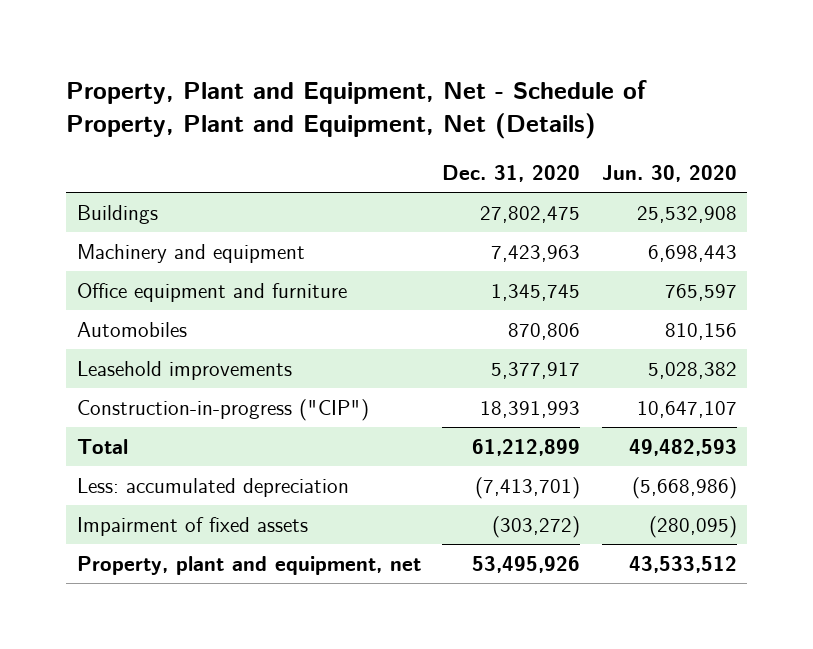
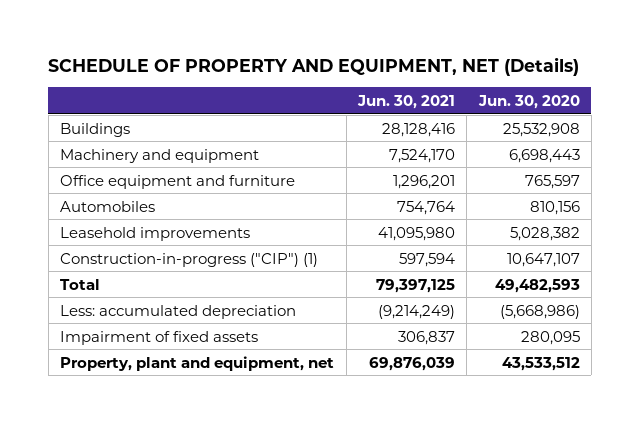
[66,80,648,140] Property, Plant and Equipment, Net - Schedule of Property, Plant and Equipment, Net (Details) -> [48,57,580,77] SCHEDULE OF PROPERTY AND EQUIPMENT, NET (Details)
[442,165,581,183] Dec. 31, 2020 -> none
none -> [356,94,455,109] Jun. 30, 2021
[76,398,369,421] Construction-in-progress ("CIP") -> [60,252,319,267] Construction-in-progress ("CIP") (1)
[648,515,737,538] (280,095) -> [520,330,580,345] 280,095

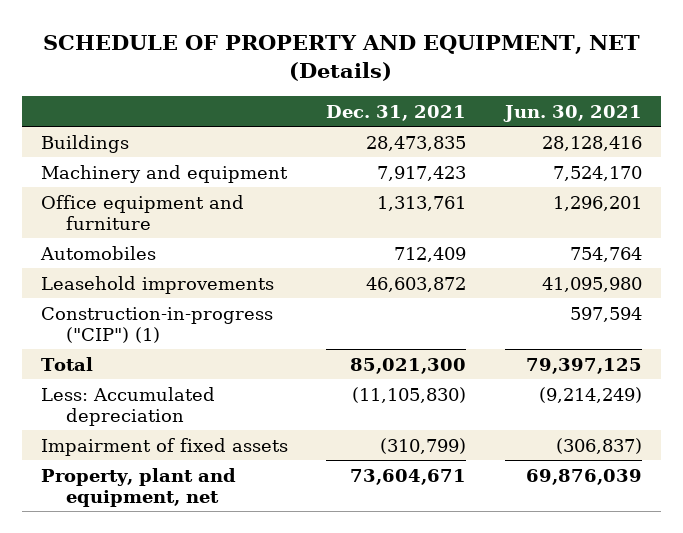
[477,94,580,109] Jun. 30, 2020 -> none
none -> [326,104,467,121] Dec. 31, 2021
[60,304,297,319] Less: accumulated depreciation -> [41,386,216,426] Less: Accumulated depreciation
[397,330,455,345] 306,837 -> [555,437,642,454] (306,837)

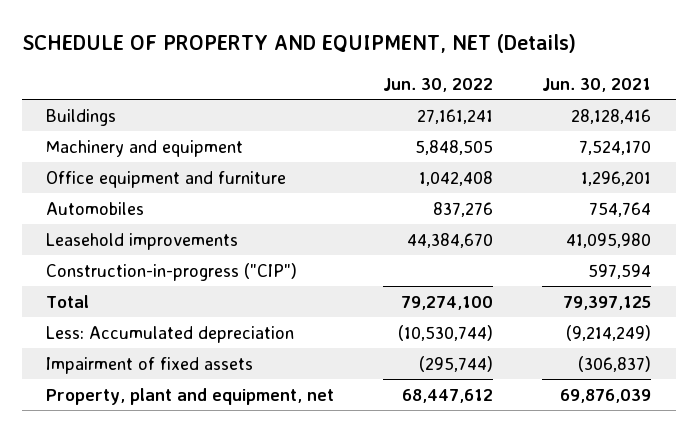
[326,104,467,121] Dec. 31, 2021 -> none
none -> [383,77,494,92] Jun. 30, 2022
[41,306,274,343] Construction-in-progress ("CIP") (1) -> [46,262,298,281] Construction-in-progress ("CIP")

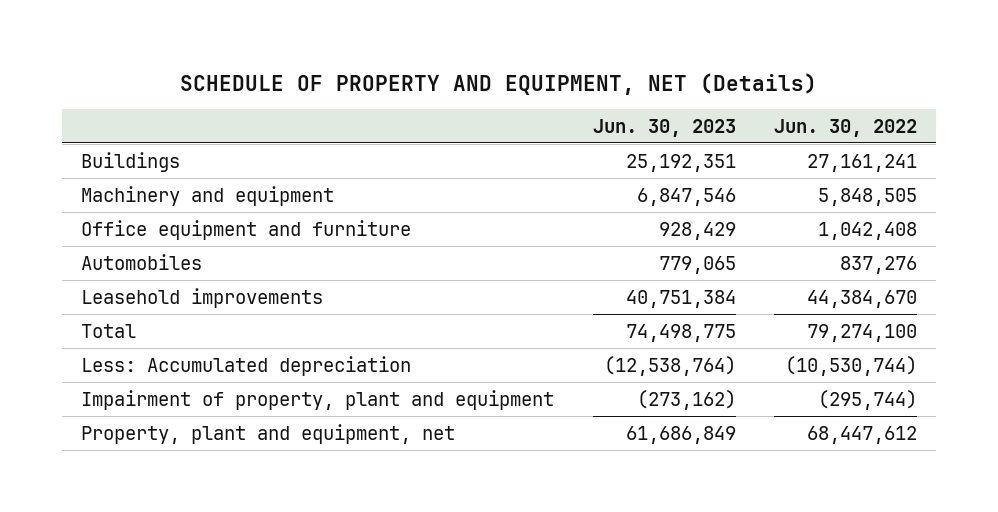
[542,77,652,92] Jun. 30, 2021 -> none
none -> [592,118,736,137] Jun. 30, 2023
[46,262,298,281] Construction-in-progress ("CIP") -> none
[46,356,254,374] Impairment of fixed assets -> [81,389,555,410] Impairment of property, plant and equipment

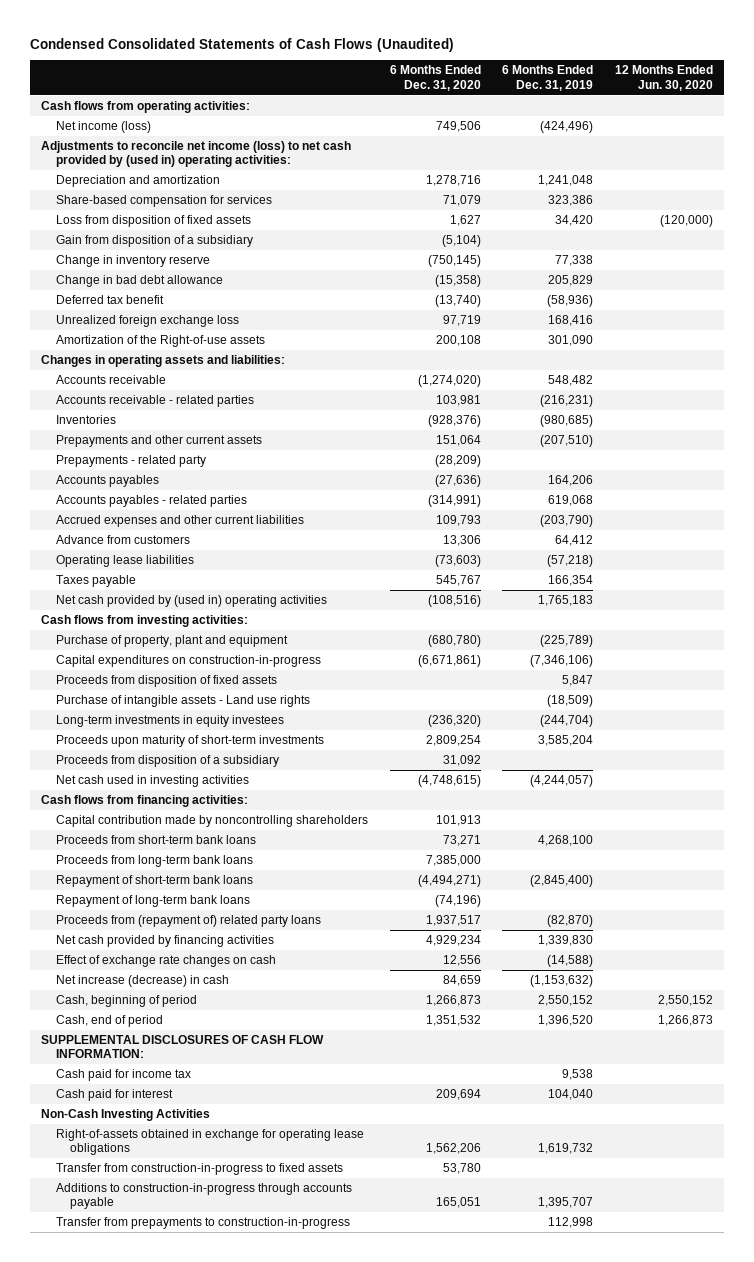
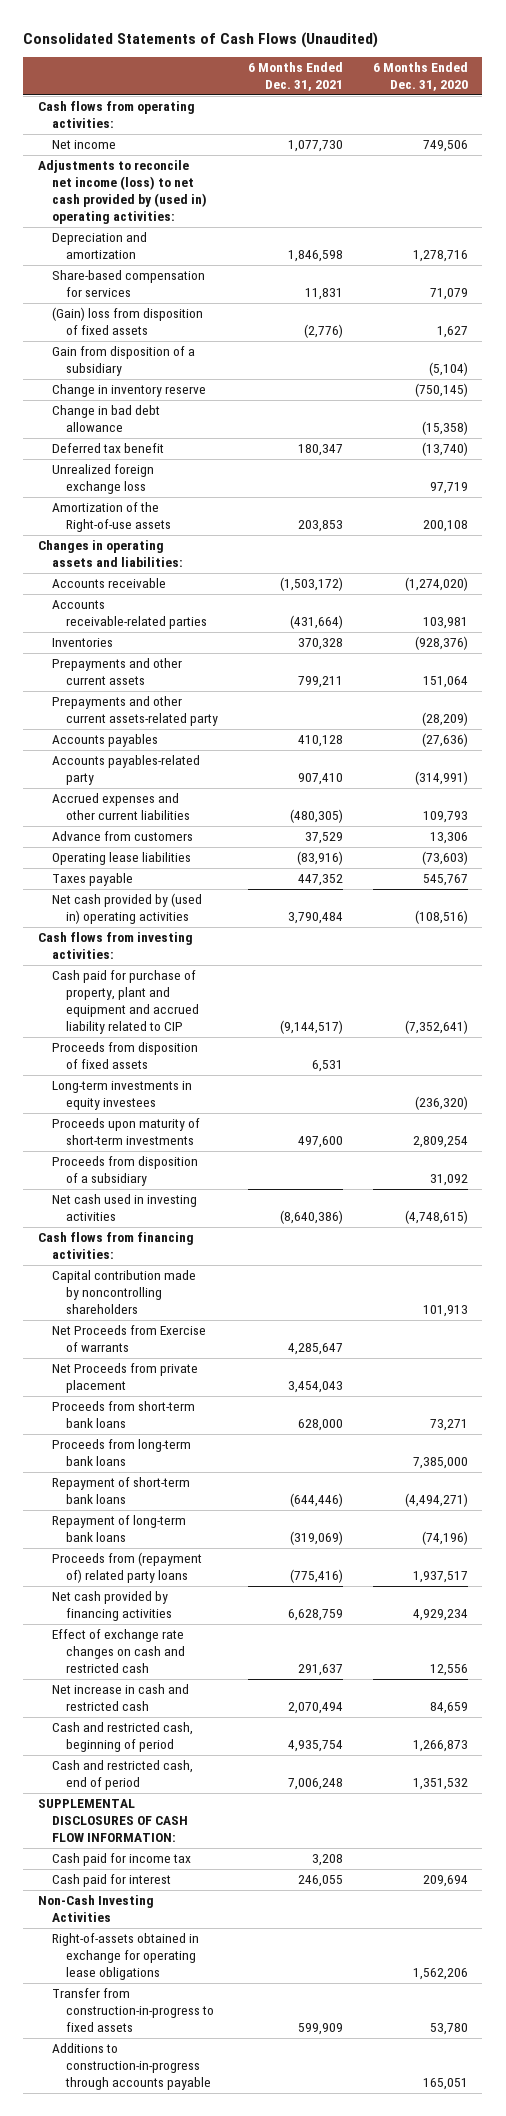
[30,37,455,52] Condensed Consolidated Statements of Cash Flows (Unaudited) -> [23,31,379,48] Consolidated Statements of Cash Flows (Unaudited)
[502,65,594,91] 6 Months Ended Dec. 31, 2019 -> none
[615,65,714,91] 12 Months Ended Jun. 30, 2020 -> none
none -> [247,62,343,92] 6 Months Ended Dec. 31, 2021
[55,121,151,134] Net income (loss) -> [52,140,117,150] Net income
[55,215,251,228] Loss from disposition of fixed assets -> [52,307,204,336] (Gain) loss from disposition of fixed assets
[55,395,254,408] Accounts receivable - related parties -> [52,600,208,630] Accounts receivable-related parties
[55,455,206,468] Prepayments - related party -> [52,696,219,727] Prepayments and other current assets-related party
[55,495,247,508] Accounts payables - related parties -> [52,755,201,786] Accounts payables-related party
[55,635,288,648] Purchase of property, plant and equipment -> none
[55,655,321,668] Capital expenditures on construction-in-progress -> none
none -> [52,970,200,1035] Cash paid for purchase of property, plant and equipment and accrued liability related to CIP
[55,695,310,708] Purchase of intangible assets - Land use rights -> none
none -> [52,1325,207,1353] Net Proceeds from Exercise of warrants
none -> [52,1363,199,1394] Net Proceeds from private placement
[55,955,276,968] Effect of exchange rate changes on cash -> [52,1629,186,1674] Effect of exchange rate changes on cash and restricted cash
[55,975,229,988] Net increase (decrease) in cash -> [52,1684,190,1712] Net increase in cash and restricted cash
[55,995,197,1008] Cash, beginning of period -> [52,1722,194,1753] Cash and restricted cash, beginning of period
[55,1015,163,1028] Cash, end of period -> [52,1760,194,1791] Cash and restricted cash, end of period
[55,1217,350,1230] Transfer from prepayments to construction-in-progress -> none

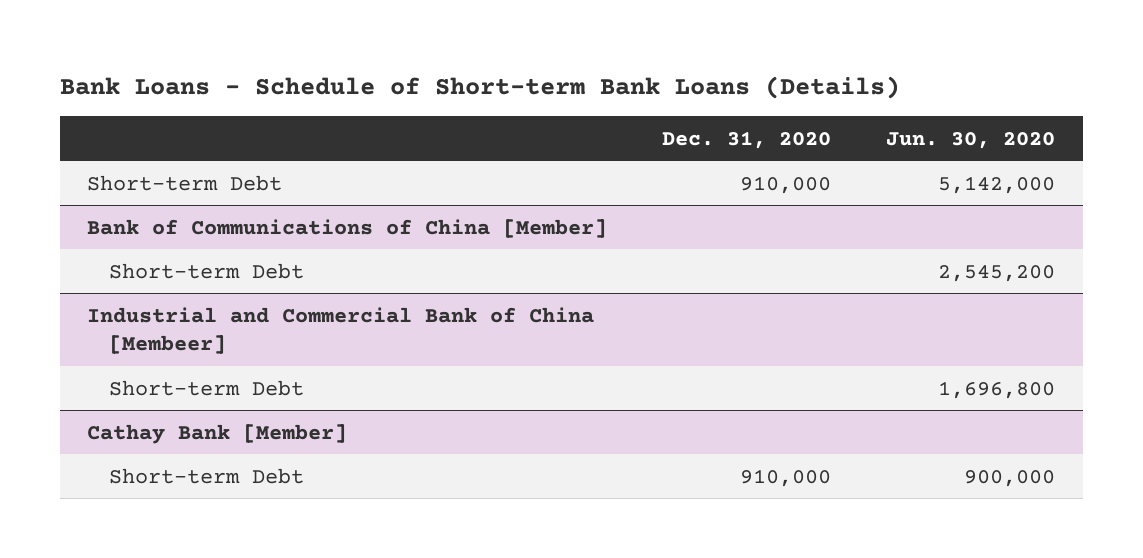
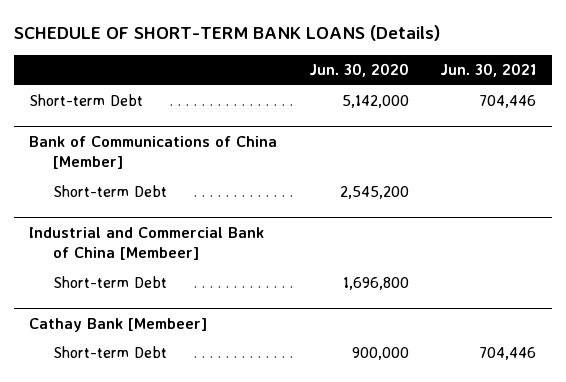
[59,76,900,100] Bank Loans - Schedule of Short-term Bank Loans (Details) -> [13,24,440,41] SCHEDULE OF SHORT-TERM BANK LOANS (Details)
[662,130,832,149] Dec. 31, 2020 -> none
none -> [440,63,537,78] Jun. 30, 2021
[87,423,348,444] Cathay Bank [Member] -> [29,317,208,332] Cathay Bank [Membeer]

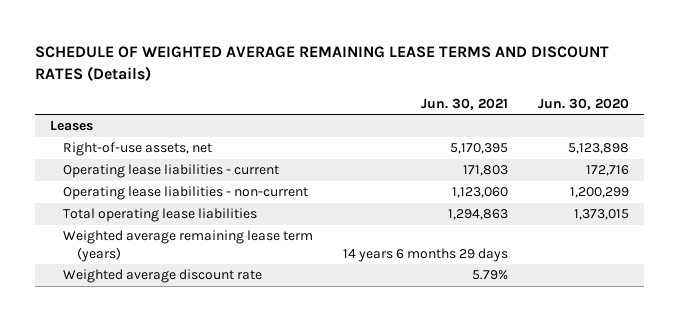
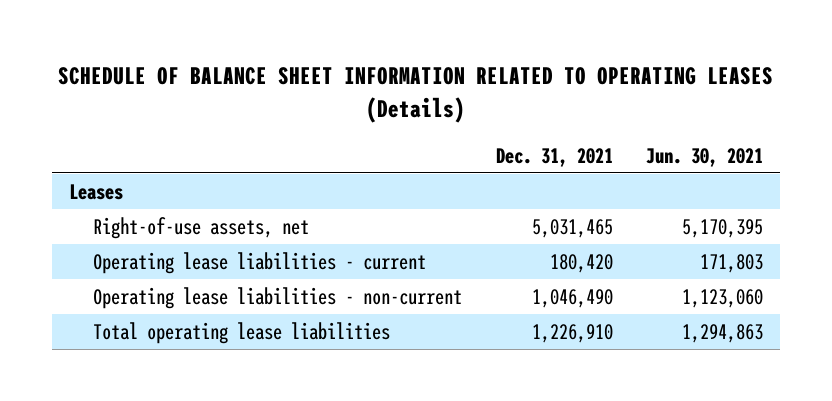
[34,45,609,81] SCHEDULE OF WEIGHTED AVERAGE REMAINING LEASE TERMS AND DISCOUNT RATES (Details) -> [58,67,774,123] SCHEDULE OF BALANCE SHEET INFORMATION RELATED TO OPERATING LEASES (Details)
[537,97,629,110] Jun. 30, 2020 -> none
none -> [495,147,613,167] Dec. 31, 2021
[63,230,314,262] Weighted average remaining lease term (years) -> none
[63,269,263,284] Weighted average discount rate -> none

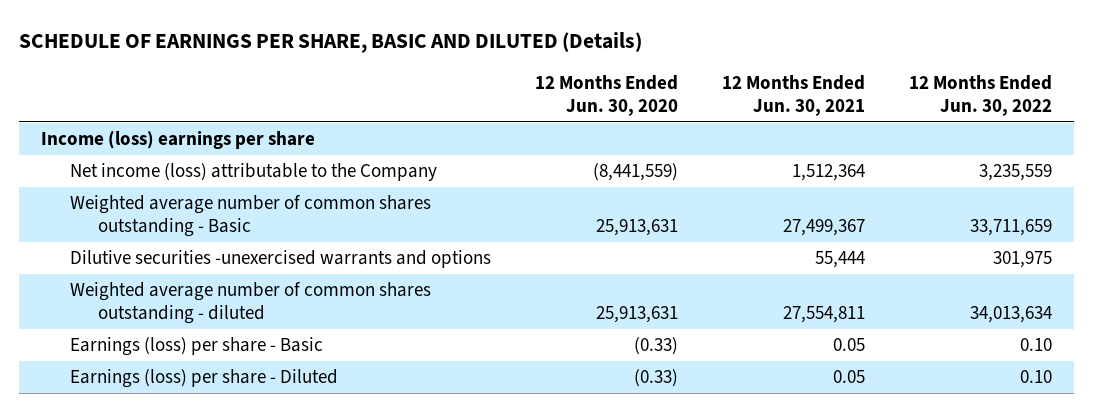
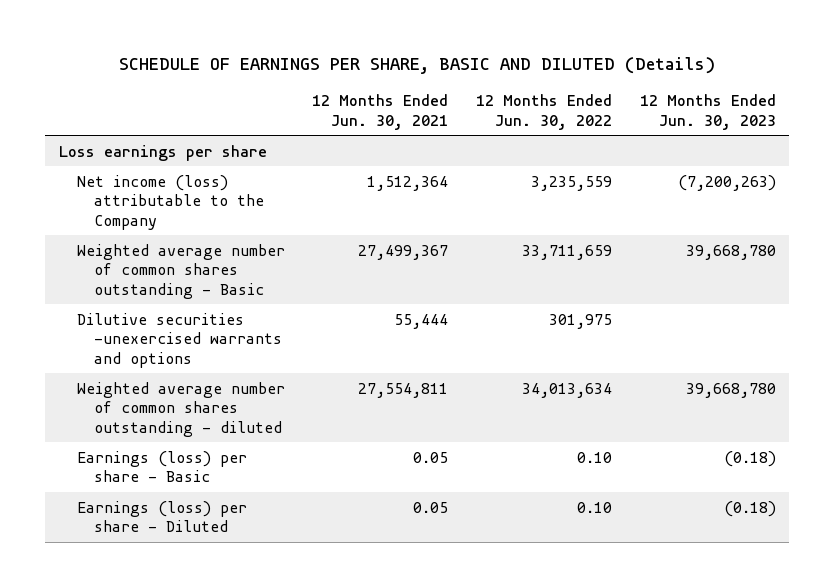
[534,75,678,116] 12 Months Ended Jun. 30, 2020 -> none
none -> [639,94,776,130] 12 Months Ended Jun. 30, 2023
[41,131,316,150] Income (loss) earnings per share -> [58,144,267,161] Loss earnings per share

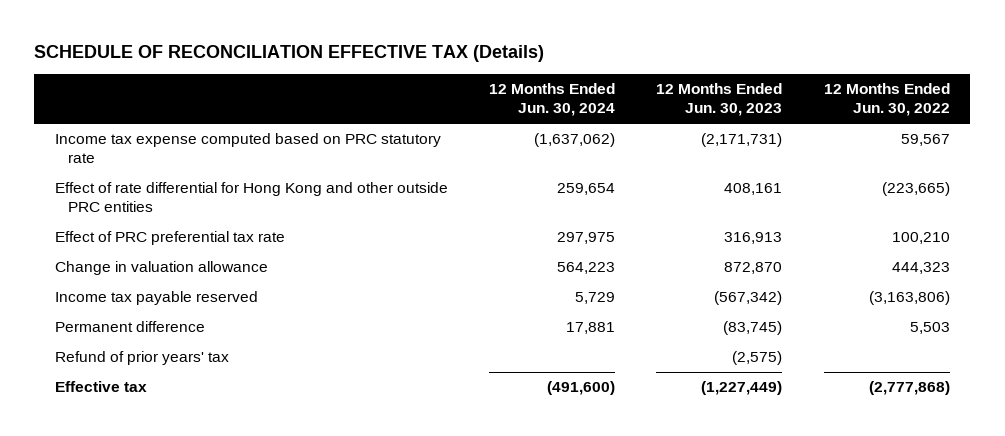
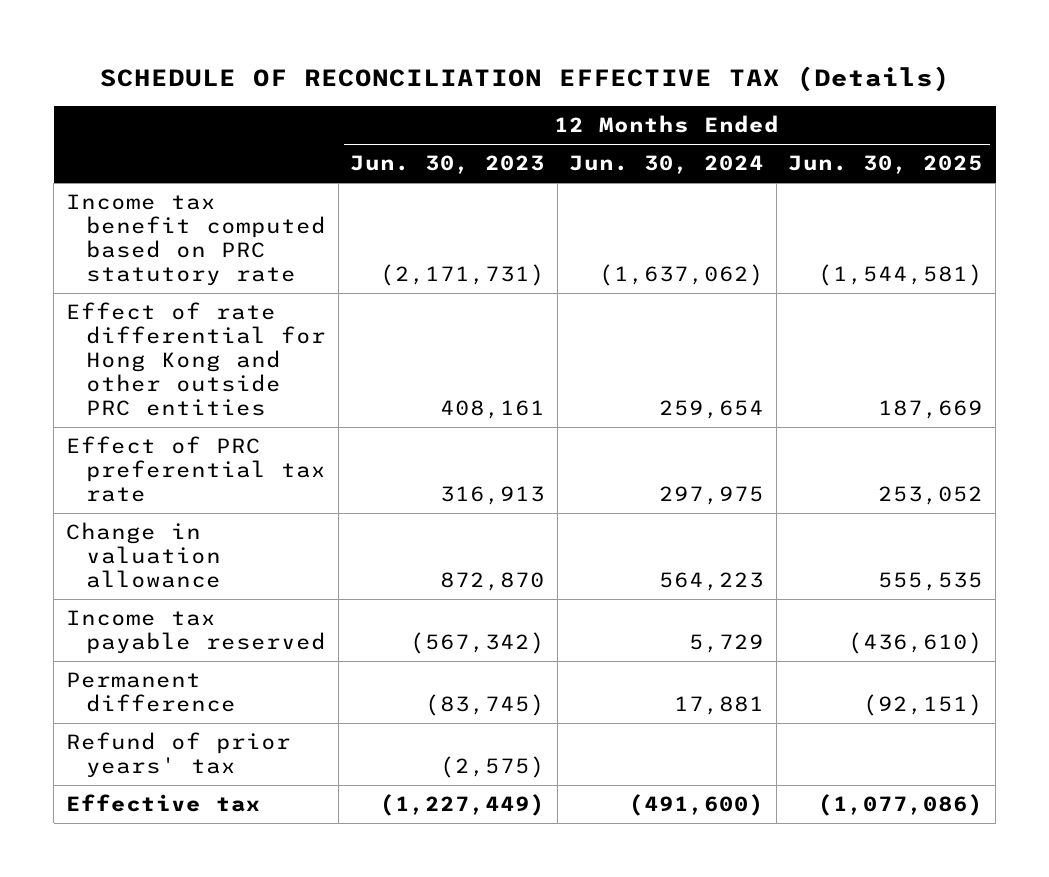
[823,83,950,117] 12 Months Ended Jun. 30, 2022 -> none
none -> [788,155,984,175] Jun. 30, 2025
[55,133,442,164] Income tax expense computed based on PRC statutory rate -> [65,194,327,287] Income tax benefit computed based on PRC statutory rate

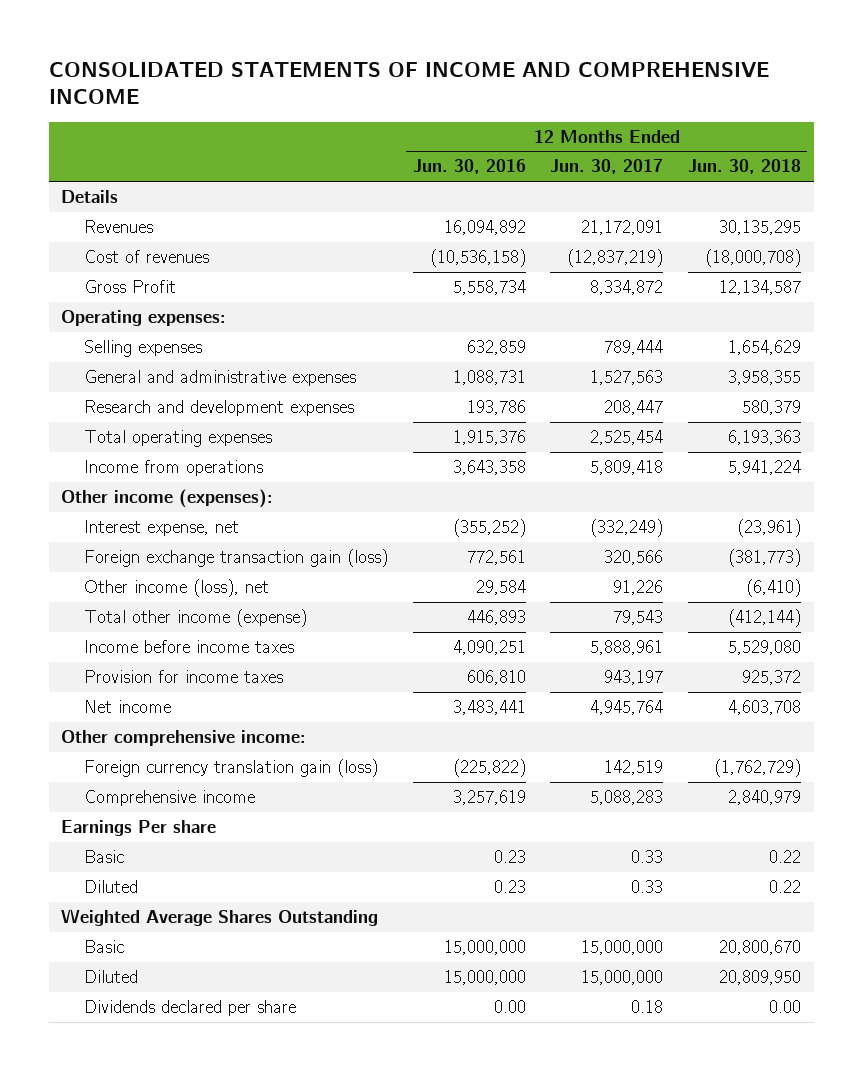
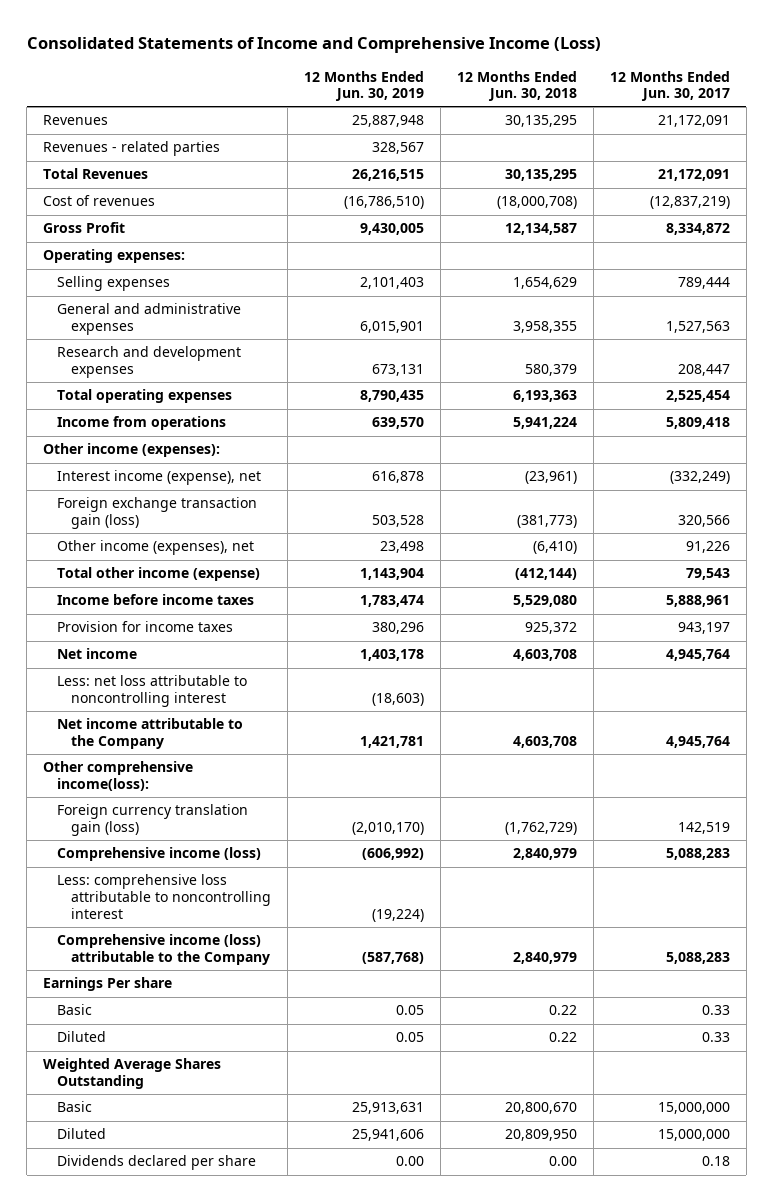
[49,61,770,104] CONSOLIDATED STATEMENTS OF INCOME AND COMPREHENSIVE INCOME -> [26,36,601,53] Consolidated Statements of Income and Comprehensive Income (Loss)
[412,159,526,175] Jun. 30, 2016 -> none
none -> [304,70,425,102] 12 Months Ended Jun. 30, 2019
[61,189,119,203] Details -> none
none -> [43,141,221,157] Revenues - related parties
none -> [43,168,149,180] Total Revenues
[83,519,239,536] Interest expense, net -> [57,470,262,486] Interest income (expense), net
[83,578,269,597] Other income (loss), net -> [57,540,255,556] Other income (expenses), net
none -> [57,675,248,708] Less: net loss attributable to noncontrolling interest
none -> [57,718,244,750] Net income attributable to the Company
[61,729,307,746] Other comprehensive income: -> [43,761,194,792] Other comprehensive income(loss):
none -> [57,847,262,862] Comprehensive income (loss)
none -> [57,874,272,919] Less: comprehensive loss attributable to noncontrolling interest
[83,789,255,806] Comprehensive income -> [57,934,271,966] Comprehensive income (loss) attributable to the Company

